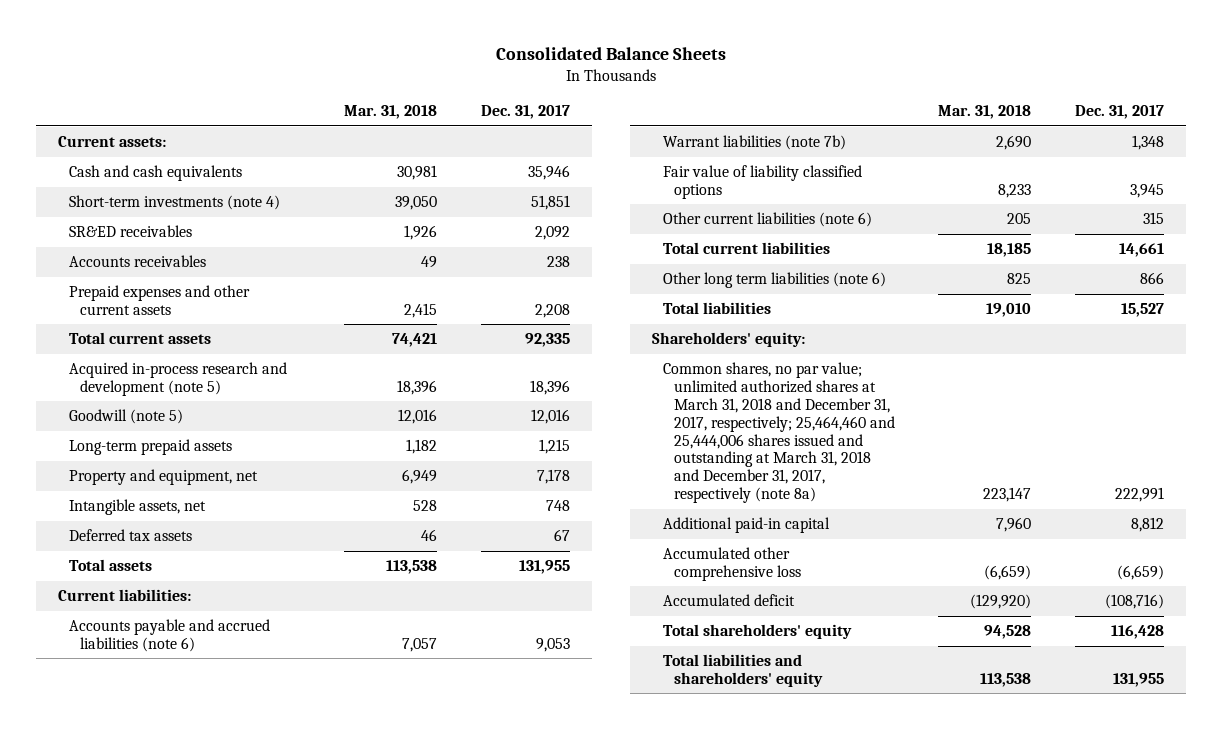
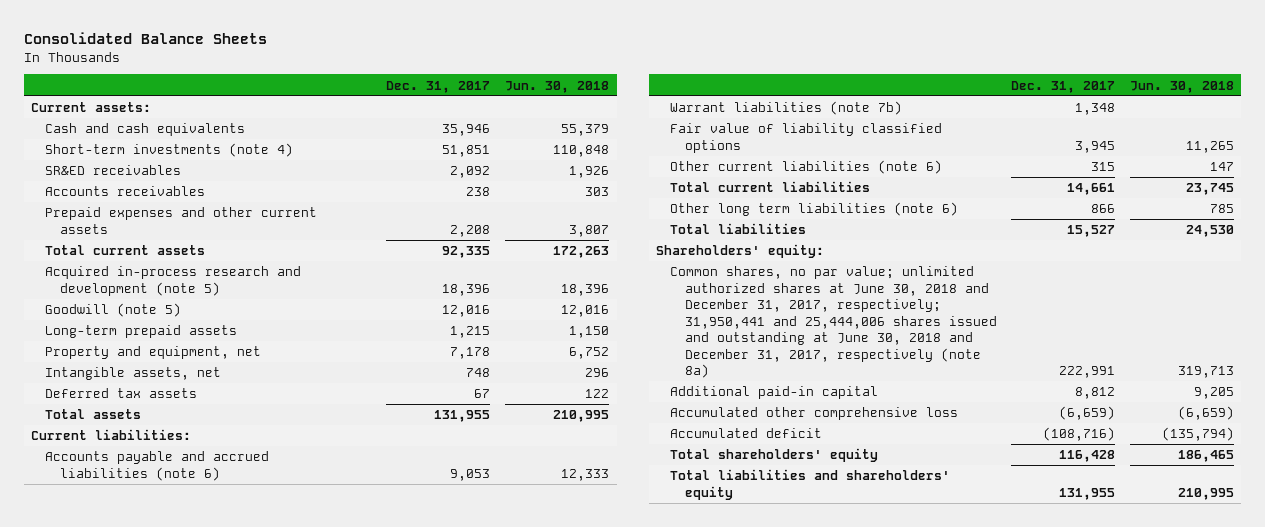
[344,104,438,119] Mar. 31, 2018 -> none
none -> [505,80,610,93] Jun. 30, 2018
[662,362,895,504] Common shares, no par value; unlimited authorized shares at March 31, 2018 and December 31, 2017, respectively; 25,464,460 and 25,444,006 shares issued and outstanding at March 31, 2018 and December 31, 2017, respectively (note 8a) -> [670,266,997,379] Common shares, no par value; unlimited authorized shares at June 30, 2018 and December 31, 2017, respectively; 31,950,441 and 25,444,006 shares issued and outstanding at June 30, 2018 and December 31, 2017, respectively (note 8a)

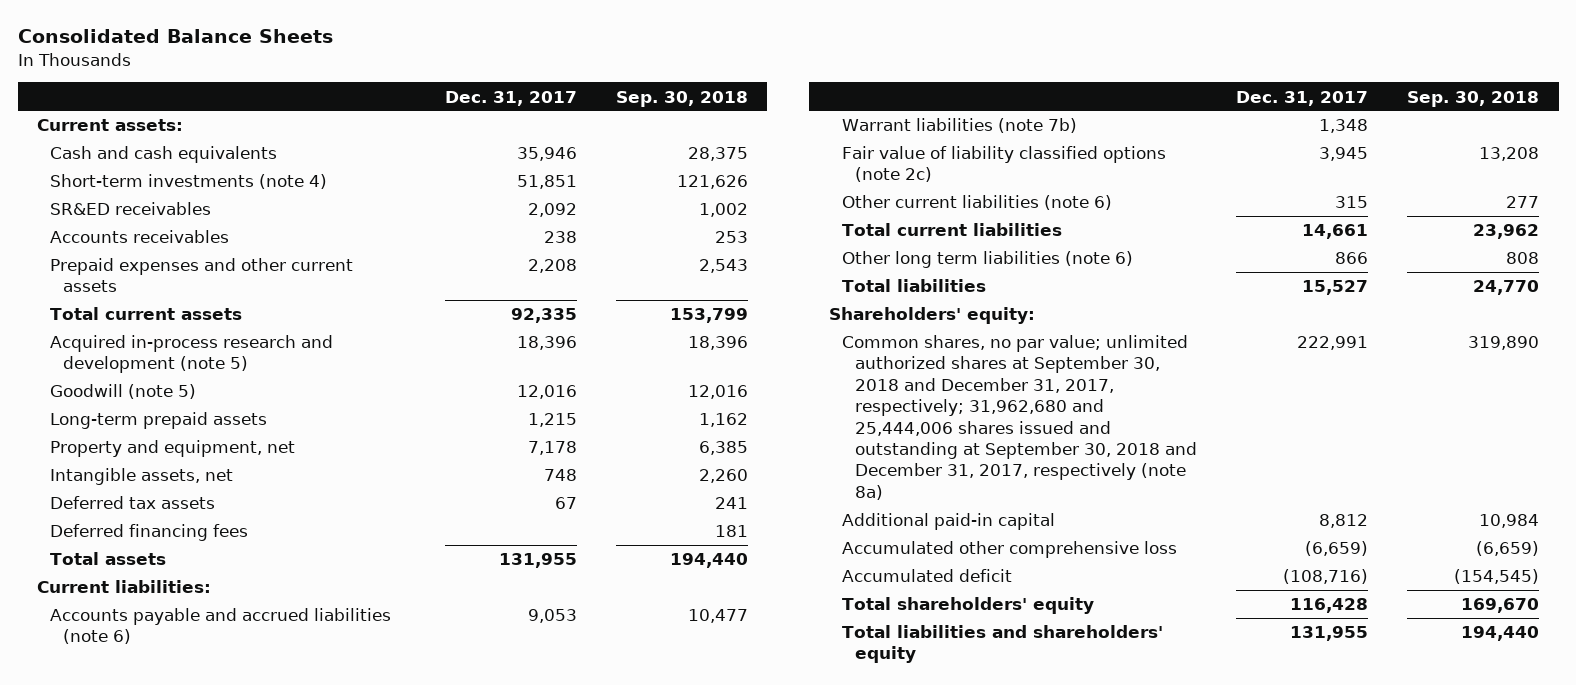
[505,80,610,93] Jun. 30, 2018 -> none
none -> [615,90,748,107] Sep. 30, 2018
none -> [50,524,249,542] Deferred financing fees
[670,123,943,153] Fair value of liability classified options -> [841,146,1166,183] Fair value of liability classified options (note 2c)
[670,266,997,379] Common shares, no par value; unlimited authorized shares at June 30, 2018 and December 31, 2017, respectively; 31,950,441 and 25,444,006 shares issued and outstanding at June 30, 2018 and December 31, 2017, respectively (note 8a) -> [841,335,1197,500] Common shares, no par value; unlimited authorized shares at September 30, 2018 and December 31, 2017, respectively; 31,962,680 and 25,444,006 shares issued and outstanding at September 30, 2018 and December 31, 2017, respectively (note 8a)

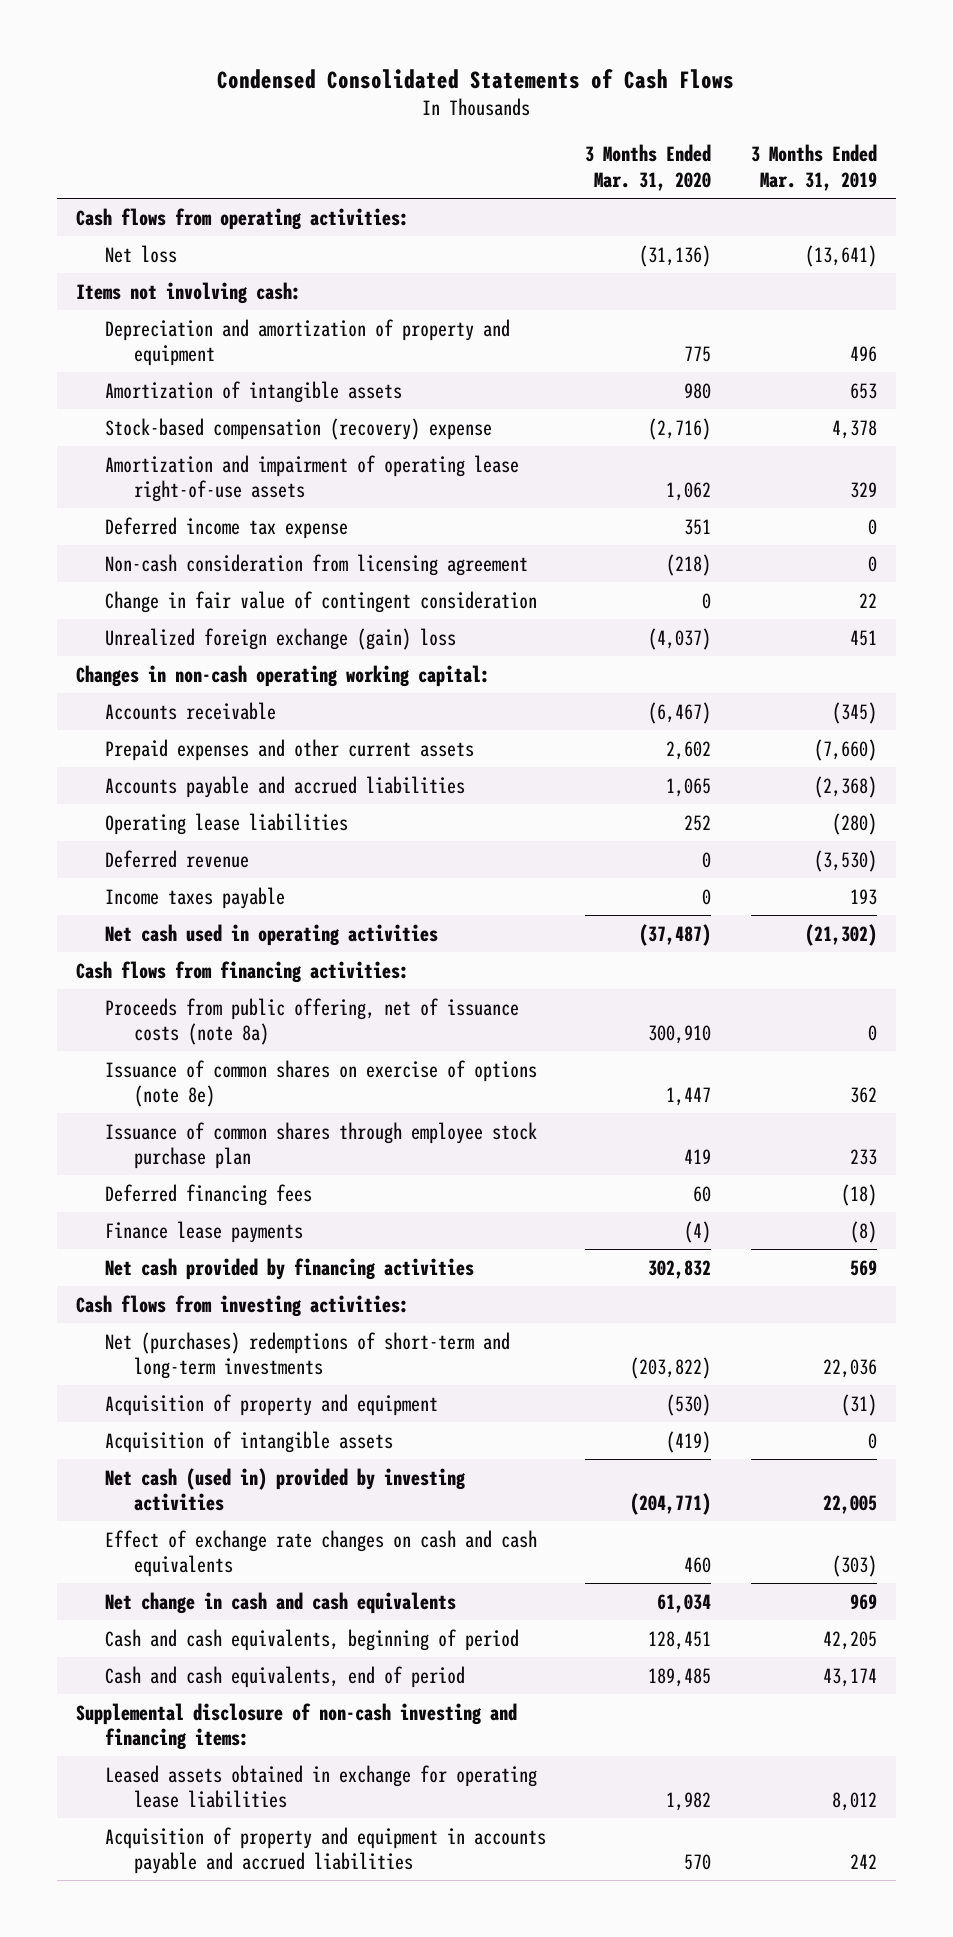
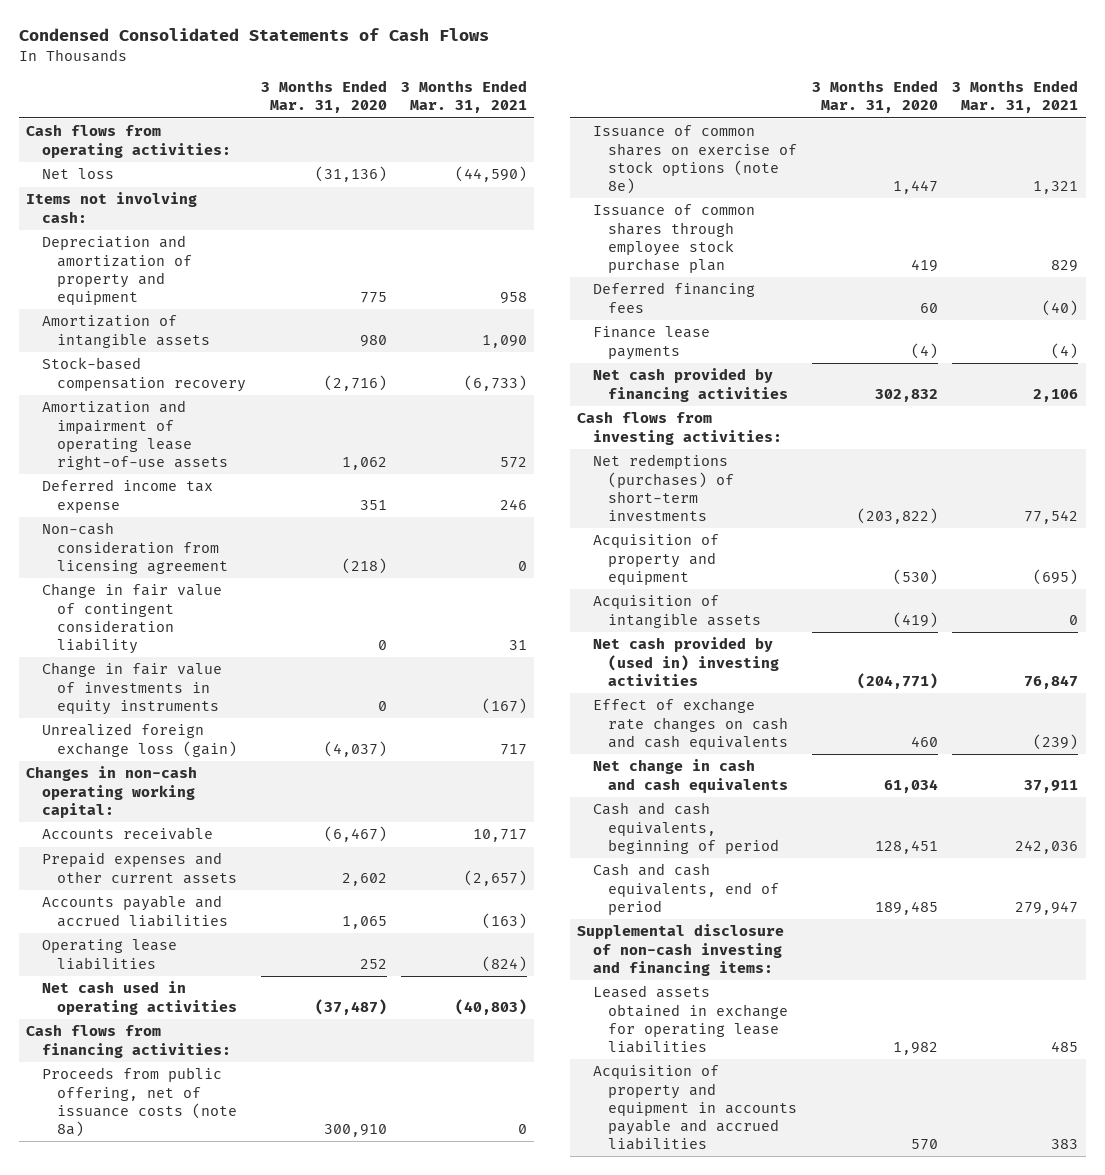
[750,144,877,191] 3 Months Ended Mar. 31, 2019 -> none
none -> [401,80,528,114] 3 Months Ended Mar. 31, 2021
[104,417,492,440] Stock-based compensation (recovery) expense -> [41,357,247,392] Stock-based compensation recovery
[104,590,537,613] Change in fair value of contingent consideration -> [41,583,222,654] Change in fair value of contingent consideration liability
none -> [41,662,222,715] Change in fair value of investments in equity instruments
[104,627,456,650] Unrealized foreign exchange (gain) loss -> [41,723,238,757] Unrealized foreign exchange loss (gain)
[104,849,249,868] Deferred revenue -> none
[104,886,285,909] Income taxes payable -> none
[104,1059,537,1107] Issuance of common shares on exercise of options (note 8e) -> [592,125,798,194] Issuance of common shares on exercise of stock options (note 8e)
[104,1331,510,1379] Net (purchases) redemptions of short-term and long-term investments -> [592,454,735,521] Net redemptions (purchases) of short-term investments
[104,1467,466,1511] Net cash (used in) provided by investing activities -> [592,637,780,686] Net cash provided by (used in) investing activities

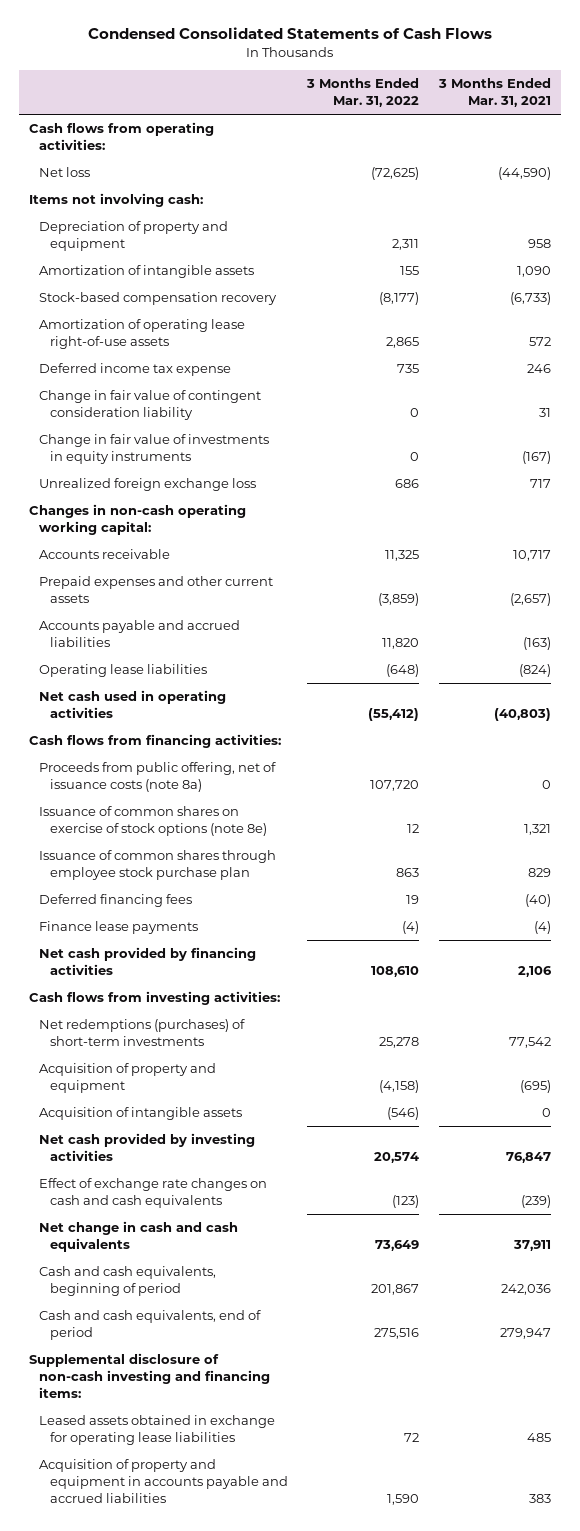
[260,80,387,114] 3 Months Ended Mar. 31, 2020 -> none
none -> [306,78,420,108] 3 Months Ended Mar. 31, 2022
[41,235,193,305] Depreciation and amortization of property and equipment -> [39,221,229,252] Depreciation of property and equipment
[41,400,229,470] Amortization and impairment of operating lease right-of-use assets -> [39,319,246,350] Amortization of operating lease right-of-use assets
[41,522,229,574] Non-cash consideration from licensing agreement -> none
[41,723,238,757] Unrealized foreign exchange loss (gain) -> [39,478,257,492] Unrealized foreign exchange loss
[592,637,780,686] Net cash provided by (used in) investing activities -> [39,1133,256,1162] Net cash provided by investing activities

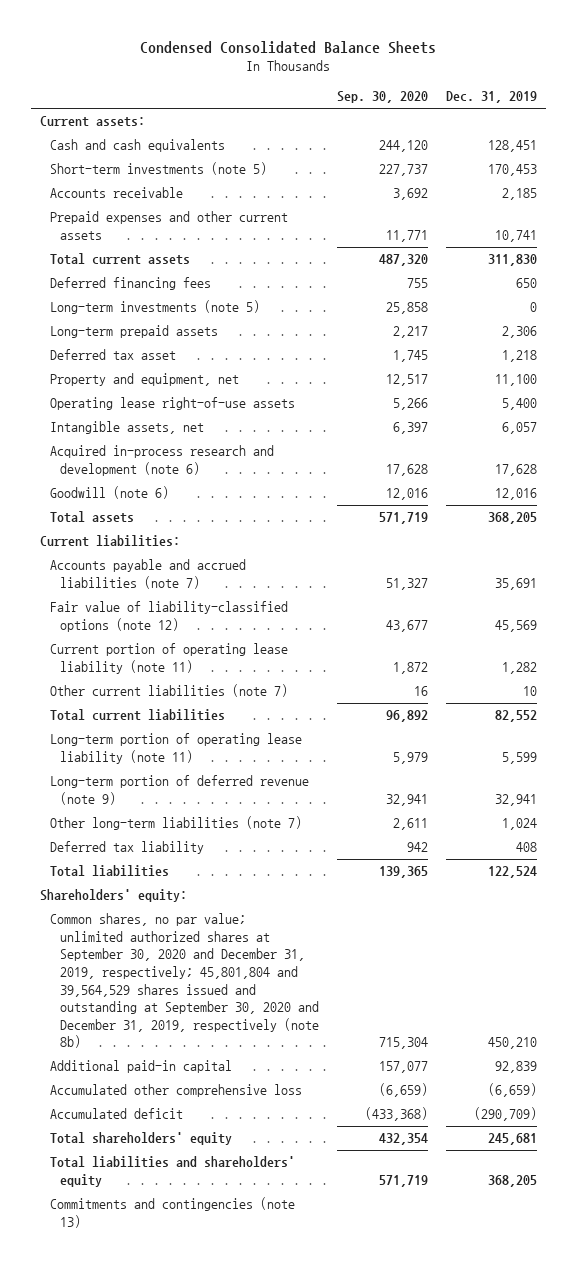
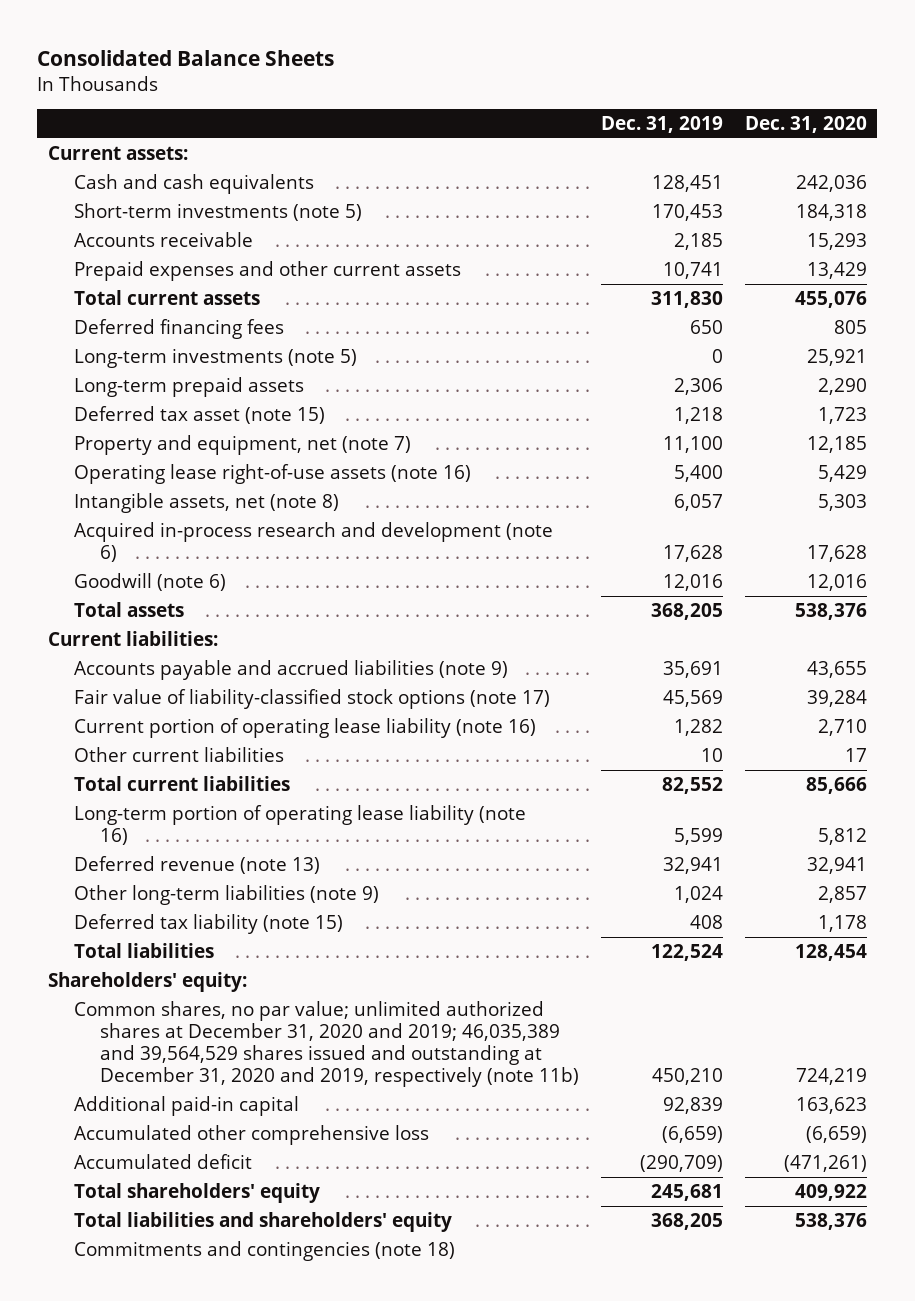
[140,40,437,54] Condensed Consolidated Balance Sheets -> [37,49,335,66] Consolidated Balance Sheets
[336,91,428,104] Sep. 30, 2020 -> none
none -> [744,115,867,133] Dec. 31, 2020
[49,349,176,361] Deferred tax asset -> [73,405,325,424] Deferred tax asset (note 15)
[49,373,239,387] Property and equipment, net -> [73,434,411,455] Property and equipment, net (note 7)
[49,397,295,411] Operating lease right-of-use assets -> [73,463,471,484] Operating lease right-of-use assets (note 16)
[49,421,204,435] Intangible assets, net -> [73,492,339,513] Intangible assets, net (note 8)
[49,559,246,589] Accounts payable and accrued liabilities (note 7) -> [73,659,508,680] Accounts payable and accrued liabilities (note 9)
[49,601,288,632] Fair value of liability-classified options (note 12) -> [73,688,550,709] Fair value of liability-classified stock options (note 17)
[49,643,288,674] Current portion of operating lease liability (note 11) -> [73,717,536,738] Current portion of operating lease liability (note 16)
[49,684,288,698] Other current liabilities (note 7) -> [73,746,284,762] Other current liabilities
[49,733,302,764] Long-term portion of operating lease liability (note 11) -> [73,804,526,846] Long-term portion of operating lease liability (note 16)
[49,775,309,805] Long-term portion of deferred revenue (note 9) -> [73,855,320,874] Deferred revenue (note 13)
[49,816,302,831] Other long-term liabilities (note 7) -> [73,884,379,905] Other long-term liabilities (note 9)
[49,841,204,855] Deferred tax liability -> [73,913,343,934] Deferred tax liability (note 15)
[49,913,319,1049] Common shares, no par value; unlimited authorized shares at September 30, 2020 and December 31, 2019, respectively; 45,801,804 and 39,564,529 shares issued and outstanding at September 30, 2020 and December 31, 2019, respectively (note 8b) -> [73,1000,579,1088] Common shares, no par value; unlimited authorized shares at December 31, 2020 and 2019; 46,035,389 and 39,564,529 shares issued and outstanding at December 31, 2020 and 2019, respectively (note 11b)
[49,1197,295,1228] Commitments and contingencies (note 13) -> [73,1240,455,1261] Commitments and contingencies (note 18)

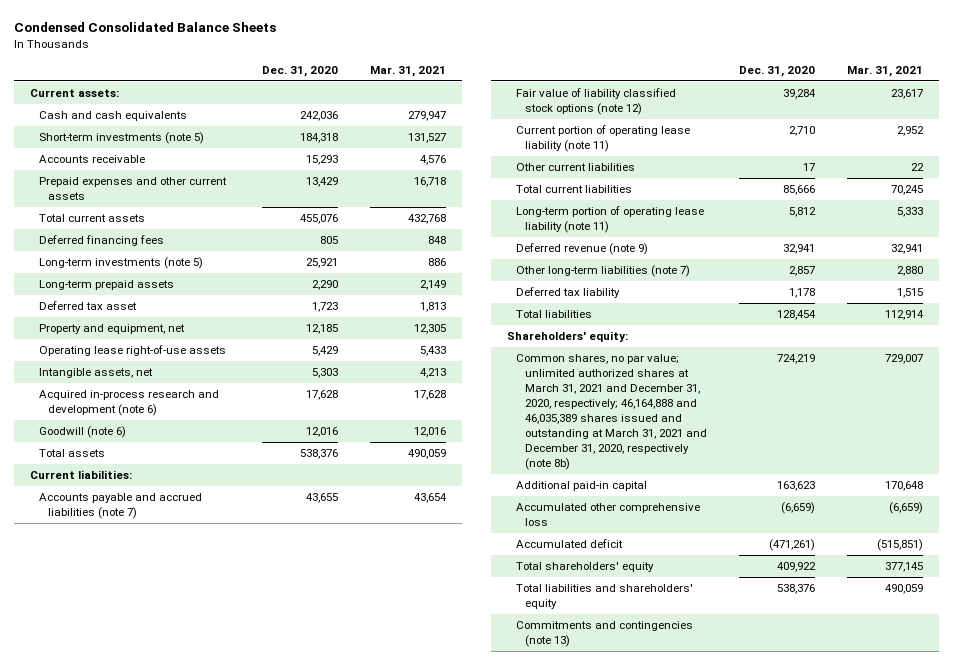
[37,49,335,66] Consolidated Balance Sheets -> [13,21,276,32] Condensed Consolidated Balance Sheets
[600,115,723,133] Dec. 31, 2019 -> none
none -> [369,66,446,78] Mar. 31, 2021
[73,405,325,424] Deferred tax asset (note 15) -> [38,300,137,310] Deferred tax asset
[73,434,411,455] Property and equipment, net (note 7) -> [38,323,185,334] Property and equipment, net
[73,463,471,484] Operating lease right-of-use assets (note 16) -> [38,344,226,356] Operating lease right-of-use assets
[73,492,339,513] Intangible assets, net (note 8) -> [38,367,153,378] Intangible assets, net
[73,659,508,680] Accounts payable and accrued liabilities (note 9) -> [38,492,202,519] Accounts payable and accrued liabilities (note 7)
[73,688,550,709] Fair value of liability-classified stock options (note 17) -> [516,87,677,115] Fair value of liability classified stock options (note 12)
[73,717,536,738] Current portion of operating lease liability (note 16) -> [516,124,691,152] Current portion of operating lease liability (note 11)
[73,804,526,846] Long-term portion of operating lease liability (note 16) -> [516,205,705,233] Long-term portion of operating lease liability (note 11)
[73,855,320,874] Deferred revenue (note 13) -> [516,242,649,255] Deferred revenue (note 9)
[73,884,379,905] Other long-term liabilities (note 9) -> [516,264,691,277] Other long-term liabilities (note 7)
[73,913,343,934] Deferred tax liability (note 15) -> [516,286,621,298] Deferred tax liability
[73,1000,579,1088] Common shares, no par value; unlimited authorized shares at December 31, 2020 and 2019; 46,035,389 and 39,564,529 shares issued and outstanding at December 31, 2020 and 2019, respectively (note 11b) -> [516,353,708,471] Common shares, no par value; unlimited authorized shares at March 31, 2021 and December 31, 2020, respectively; 46,164,888 and 46,035,389 shares issued and outstanding at March 31, 2021 and December 31, 2020, respectively (note 8b)
[73,1240,455,1261] Commitments and contingencies (note 18) -> [516,620,694,647] Commitments and contingencies (note 13)

